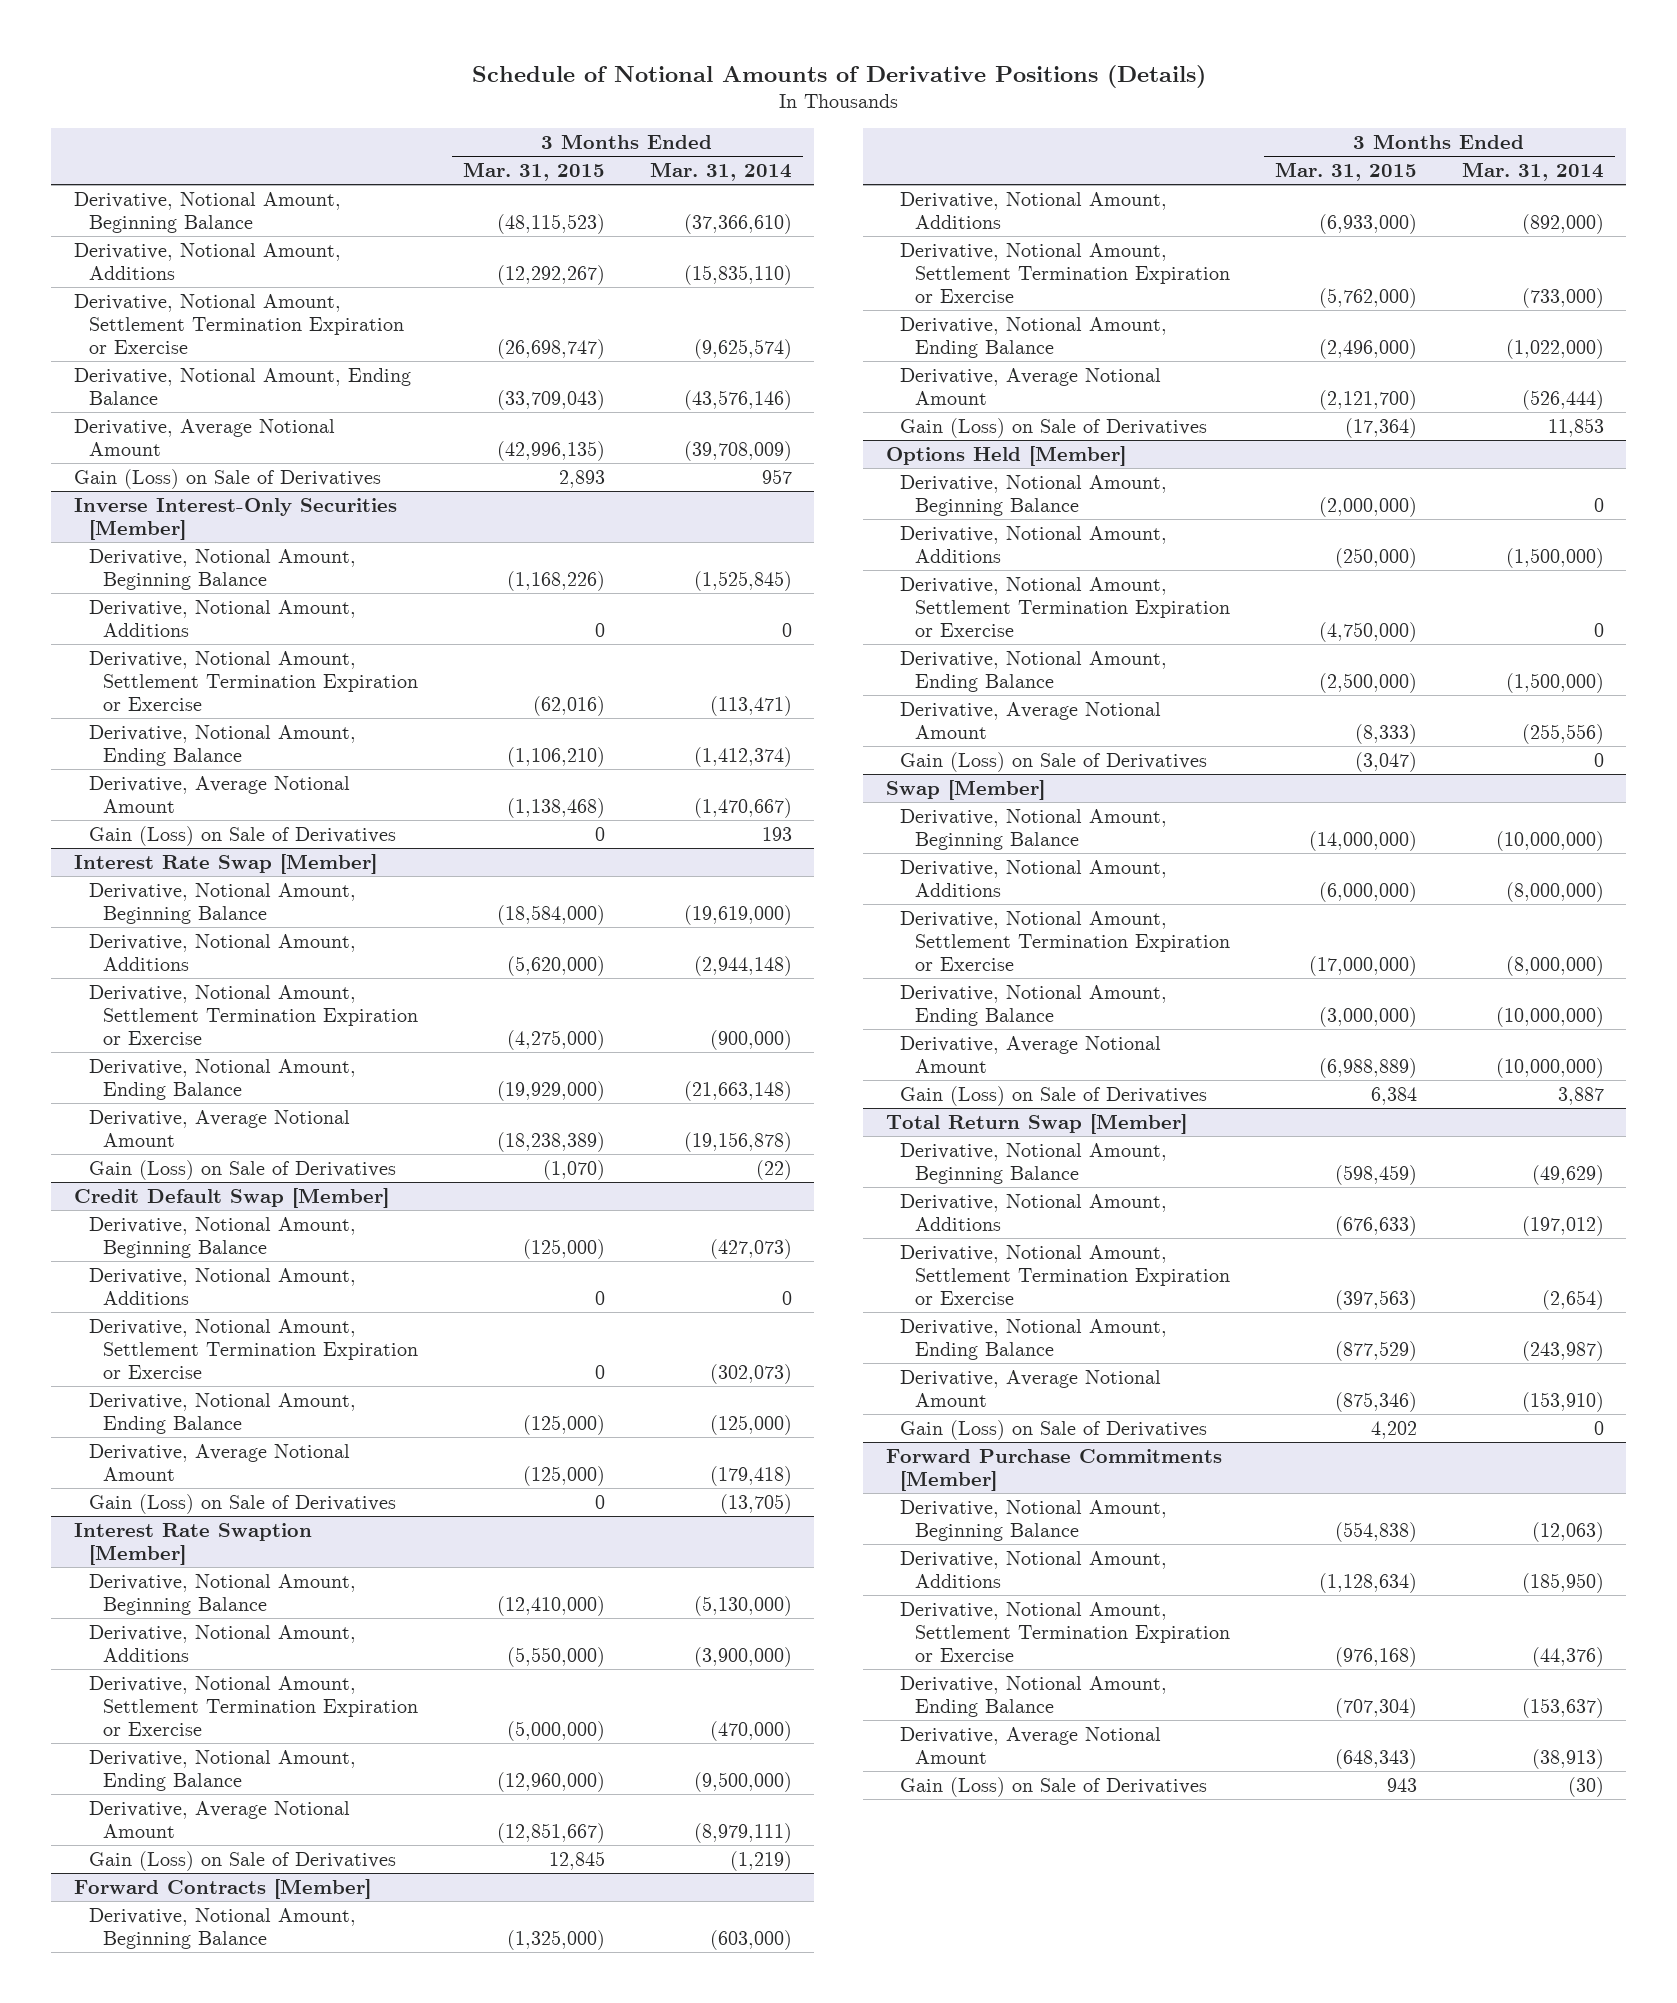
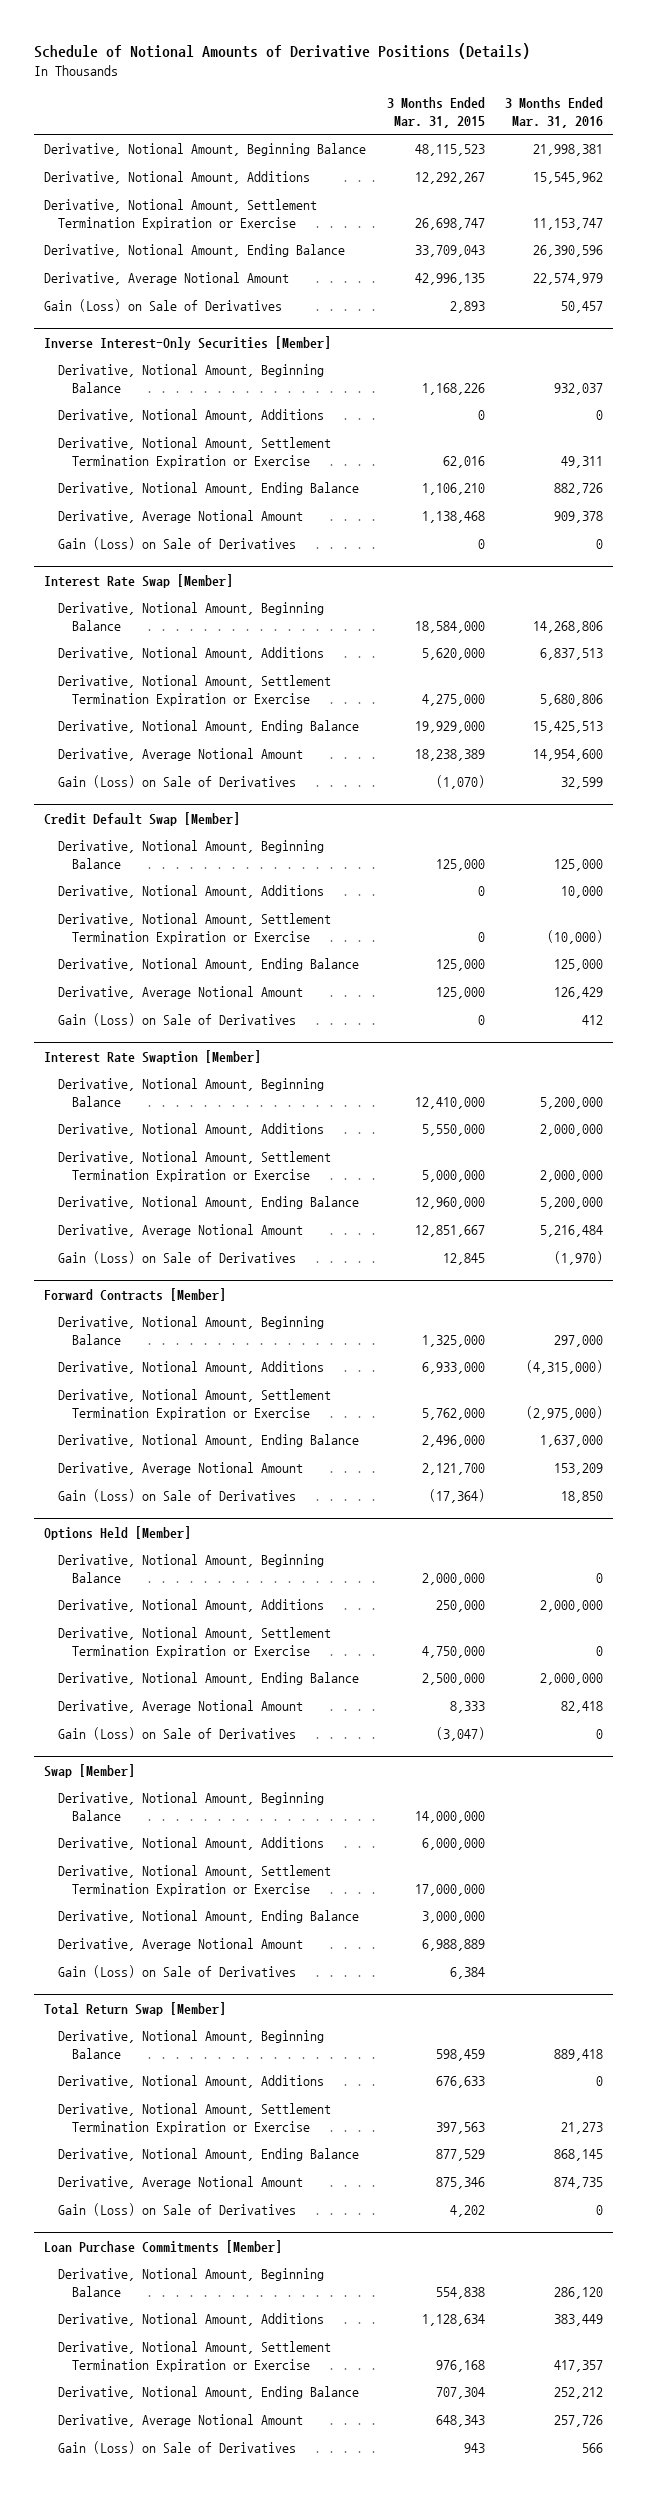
[649,162,792,182] Mar. 31, 2014 -> none
none -> [505,97,604,128] 3 Months Ended Mar. 31, 2016
[497,213,606,234] (48,115,523) -> [414,144,485,157] 48,115,523
[497,264,606,285] (12,292,267) -> [414,172,485,185] 12,292,267
[497,338,606,359] (26,698,747) -> [414,217,485,230] 26,698,747
[497,389,606,410] (33,709,043) -> [414,245,485,258] 33,709,043
[497,440,606,461] (42,996,135) -> [414,273,485,286] 42,996,135
[507,570,606,591] (1,168,226) -> [421,382,485,395] 1,168,226
[533,695,606,716] (62,016) -> [442,455,485,468] 62,016
[507,746,606,767] (1,106,210) -> [421,483,485,496] 1,106,210
[507,797,606,818] (1,138,468) -> [421,511,485,524] 1,138,468
[497,904,606,925] (18,584,000) -> [414,620,485,633] 18,584,000
[507,955,606,976] (5,620,000) -> [421,648,485,661] 5,620,000
[507,1029,606,1050] (4,275,000) -> [421,693,485,706] 4,275,000
[497,1080,606,1101] (19,929,000) -> [414,721,485,734] 19,929,000
[497,1131,606,1152] (18,238,389) -> [414,749,485,762] 18,238,389
[523,1238,606,1259] (125,000) -> [435,858,485,871] 125,000
[523,1414,606,1435] (125,000) -> [435,959,485,972] 125,000
[523,1465,606,1486] (125,000) -> [435,987,485,1000] 125,000
[497,1595,606,1616] (12,410,000) -> [414,1096,485,1109] 12,410,000
[507,1646,606,1667] (5,550,000) -> [421,1124,485,1137] 5,550,000
[507,1720,606,1741] (5,000,000) -> [421,1169,485,1182] 5,000,000
[497,1771,606,1792] (12,960,000) -> [414,1197,485,1210] 12,960,000
[497,1822,606,1843] (12,851,667) -> [414,1225,485,1238] 12,851,667
[507,1929,606,1950] (1,325,000) -> [421,1334,485,1347] 1,325,000
[1318,213,1417,234] (6,933,000) -> [421,1362,485,1375] 6,933,000
[1318,287,1417,308] (5,762,000) -> [421,1407,485,1420] 5,762,000
[1318,338,1417,359] (2,496,000) -> [421,1435,485,1448] 2,496,000
[1318,389,1417,410] (2,121,700) -> [421,1463,485,1476] 2,121,700
[1318,496,1417,517] (2,000,000) -> [421,1572,485,1585] 2,000,000
[1334,547,1417,568] (250,000) -> [435,1600,485,1613] 250,000
[1318,621,1417,642] (4,750,000) -> [421,1645,485,1658] 4,750,000
[1318,672,1417,693] (2,500,000) -> [421,1673,485,1686] 2,500,000
[1354,723,1417,744] (8,333) -> [449,1701,485,1714] 8,333
[1308,830,1417,851] (14,000,000) -> [414,1810,485,1823] 14,000,000
[1318,881,1417,902] (6,000,000) -> [421,1838,485,1851] 6,000,000
[1308,955,1417,976] (17,000,000) -> [414,1883,485,1896] 17,000,000
[1318,1006,1417,1027] (3,000,000) -> [421,1911,485,1924] 3,000,000
[1318,1057,1417,1078] (6,988,889) -> [421,1939,485,1952] 6,988,889
[1334,1164,1417,1185] (598,459) -> [435,2048,485,2061] 598,459
[1334,1215,1417,1236] (676,633) -> [435,2076,485,2089] 676,633
[1334,1289,1417,1310] (397,563) -> [435,2121,485,2134] 397,563
[1334,1340,1417,1361] (877,529) -> [435,2149,485,2162] 877,529
[1334,1391,1417,1412] (875,346) -> [435,2177,485,2190] 875,346
[885,1448,1222,1491] Forward Purchase Commitments [Member] -> [44,2240,283,2254] Loan Purchase Commitments [Member]
[1334,1521,1417,1542] (554,838) -> [435,2286,485,2299] 554,838
[1318,1572,1417,1593] (1,128,634) -> [421,2314,485,2327] 1,128,634
[1334,1646,1417,1667] (976,168) -> [435,2359,485,2372] 976,168
[1334,1697,1417,1718] (707,304) -> [435,2387,485,2400] 707,304
[1334,1748,1417,1769] (648,343) -> [435,2415,485,2428] 648,343

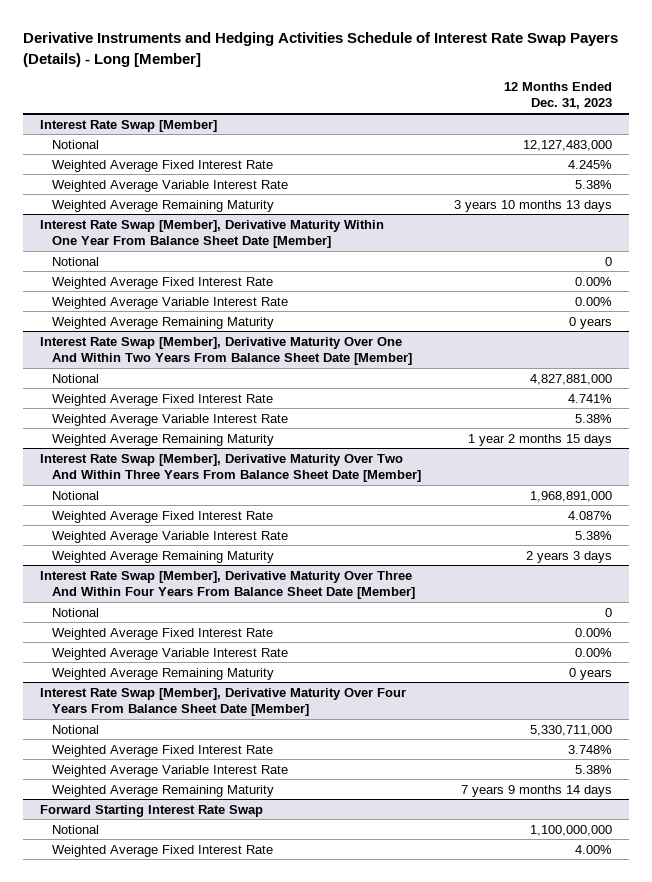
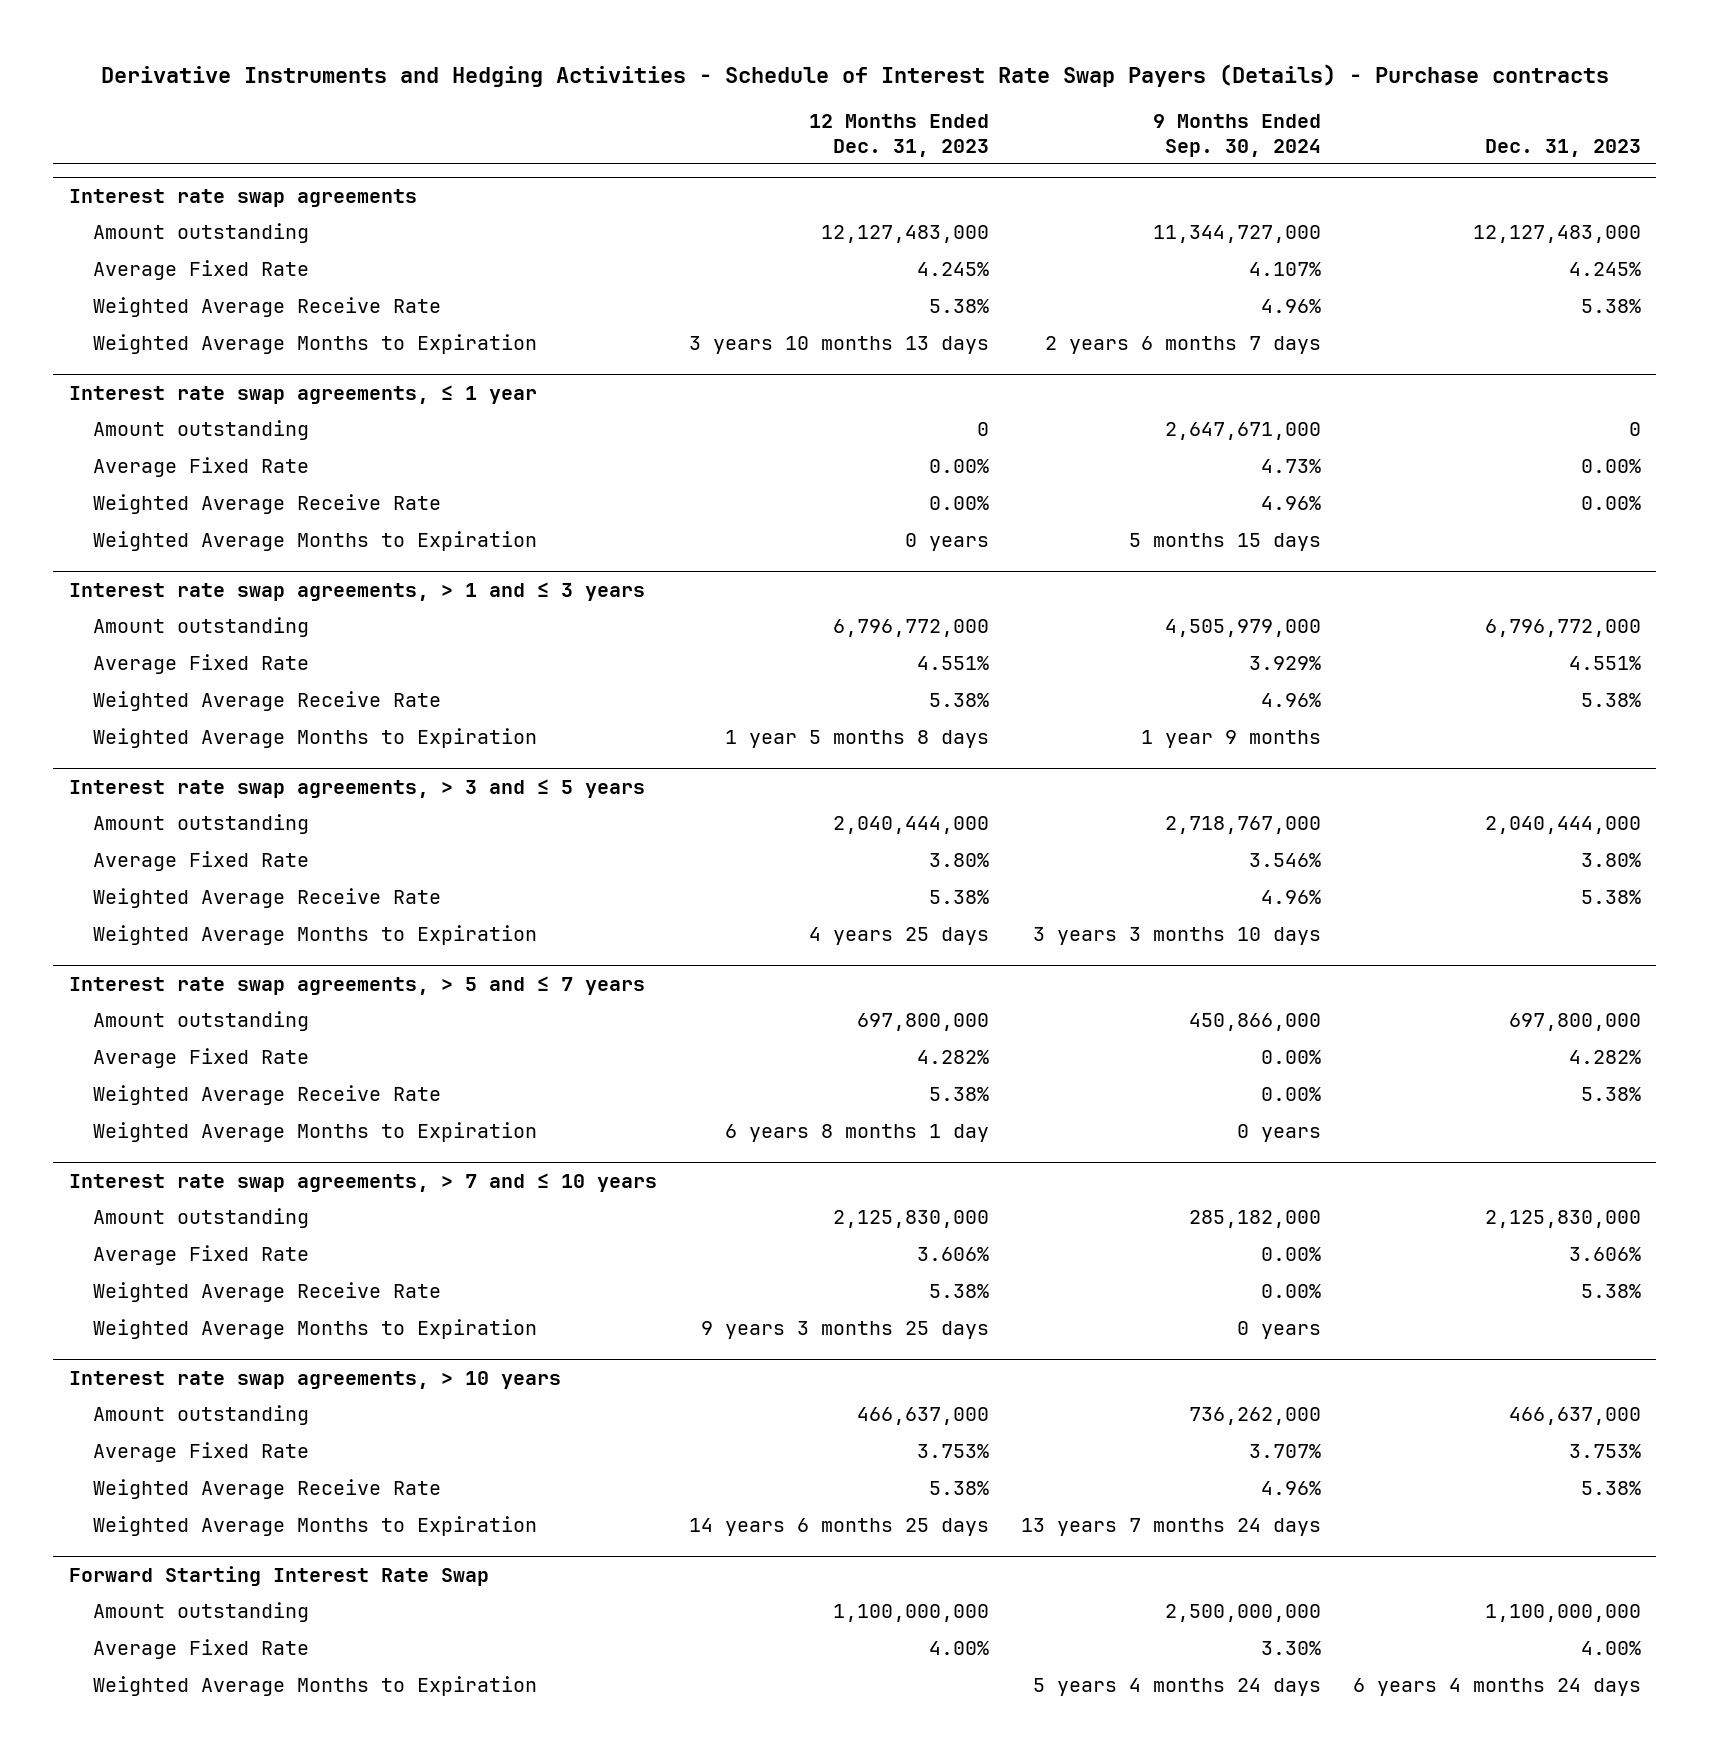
[23,32,619,67] Derivative Instruments and Hedging Activities Schedule of Interest Rate Swap Payers (Details) - Long [Member] -> [100,63,1609,87] Derivative Instruments and Hedging Activities - Schedule of Interest Rate Swap Payers (Details) - Purchase contracts
none -> [1152,113,1321,157] 9 Months Ended Sep. 30, 2024
none -> [1484,138,1641,157] Dec. 31, 2023
[39,219,384,248] Interest Rate Swap [Member], Derivative Maturity Within One Year From Balance Sheet Date [Member] -> none
[39,336,412,365] Interest Rate Swap [Member], Derivative Maturity Over One And Within Two Years From Balance Sheet Date [Member] -> none
[51,373,99,383] Notional -> none
[39,453,421,482] Interest Rate Swap [Member], Derivative Maturity Over Two And Within Three Years From Balance Sheet Date [Member] -> none
[51,490,99,500] Notional -> none
[39,570,415,599] Interest Rate Swap [Member], Derivative Maturity Over Three And Within Four Years From Balance Sheet Date [Member] -> none
[51,607,99,617] Notional -> none
[39,687,406,716] Interest Rate Swap [Member], Derivative Maturity Over Four Years From Balance Sheet Date [Member] -> none
[51,724,99,734] Notional -> none
[39,119,217,132] Interest Rate Swap [Member] -> [68,188,417,207] Interest rate swap agreements
[51,139,99,149] Notional -> [93,223,310,244] Amount outstanding
[51,159,273,172] Weighted Average Fixed Interest Rate -> [93,260,310,281] Average Fixed Rate
[51,179,288,192] Weighted Average Variable Interest Rate -> [93,297,442,318] Weighted Average Receive Rate
[51,199,274,212] Weighted Average Remaining Maturity -> [93,334,538,355] Weighted Average Months to Expiration
none -> [68,384,537,404] Interest rate swap agreements, ≤ 1 year
[51,256,99,266] Notional -> [93,420,310,441] Amount outstanding
[51,276,273,289] Weighted Average Fixed Interest Rate -> [93,457,310,478] Average Fixed Rate
[51,296,288,309] Weighted Average Variable Interest Rate -> [93,494,442,515] Weighted Average Receive Rate
[51,316,274,329] Weighted Average Remaining Maturity -> [93,531,538,552] Weighted Average Months to Expiration
none -> [68,581,645,601] Interest rate swap agreements, > 1 and ≤ 3 years
none -> [93,617,310,638] Amount outstanding
[51,393,273,406] Weighted Average Fixed Interest Rate -> [93,654,310,675] Average Fixed Rate
[568,393,613,403] 4.741% -> [916,656,989,671] 4.551%
[51,413,288,426] Weighted Average Variable Interest Rate -> [93,691,442,712] Weighted Average Receive Rate
[51,433,274,446] Weighted Average Remaining Maturity -> [93,728,538,749] Weighted Average Months to Expiration
[468,433,613,446] 1 year 2 months 15 days -> [724,730,989,749] 1 year 5 months 8 days
none -> [68,778,645,798] Interest rate swap agreements, > 3 and ≤ 5 years
none -> [93,814,310,835] Amount outstanding
[51,510,273,523] Weighted Average Fixed Interest Rate -> [93,851,310,872] Average Fixed Rate
[568,510,613,520] 4.087% -> [928,853,989,868] 3.80%
[51,530,288,543] Weighted Average Variable Interest Rate -> [93,888,442,909] Weighted Average Receive Rate
[51,550,274,563] Weighted Average Remaining Maturity -> [93,925,538,946] Weighted Average Months to Expiration
[526,550,613,563] 2 years 3 days -> [808,927,989,946] 4 years 25 days
none -> [68,975,645,995] Interest rate swap agreements, > 5 and ≤ 7 years
none -> [93,1011,310,1032] Amount outstanding
[51,627,273,640] Weighted Average Fixed Interest Rate -> [93,1048,310,1069] Average Fixed Rate
[575,627,613,637] 0.00% -> [916,1050,989,1065] 4.282%
[51,647,288,660] Weighted Average Variable Interest Rate -> [93,1085,442,1106] Weighted Average Receive Rate
[575,647,613,657] 0.00% -> [928,1087,989,1102] 5.38%
[51,667,274,680] Weighted Average Remaining Maturity -> [93,1122,538,1143] Weighted Average Months to Expiration
[569,667,613,680] 0 years -> [724,1124,989,1143] 6 years 8 months 1 day
none -> [68,1172,657,1192] Interest rate swap agreements, > 7 and ≤ 10 years
none -> [93,1208,310,1229] Amount outstanding
[51,744,273,757] Weighted Average Fixed Interest Rate -> [93,1245,310,1266] Average Fixed Rate
[568,744,613,754] 3.748% -> [916,1247,989,1262] 3.606%
[51,764,288,777] Weighted Average Variable Interest Rate -> [93,1282,442,1303] Weighted Average Receive Rate
[51,784,274,797] Weighted Average Remaining Maturity -> [93,1319,538,1340] Weighted Average Months to Expiration
[461,784,613,797] 7 years 9 months 14 days -> [700,1321,989,1340] 9 years 3 months 25 days
none -> [68,1370,561,1389] Interest rate swap agreements, > 10 years
none -> [93,1405,310,1426] Amount outstanding
none -> [93,1442,310,1463] Average Fixed Rate
none -> [93,1479,442,1500] Weighted Average Receive Rate
none -> [93,1516,538,1537] Weighted Average Months to Expiration
[51,824,99,834] Notional -> [93,1602,310,1623] Amount outstanding
[51,844,273,857] Weighted Average Fixed Interest Rate -> [93,1639,310,1660] Average Fixed Rate
none -> [93,1676,538,1697] Weighted Average Months to Expiration

